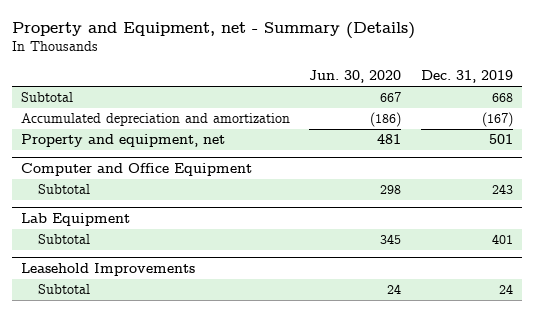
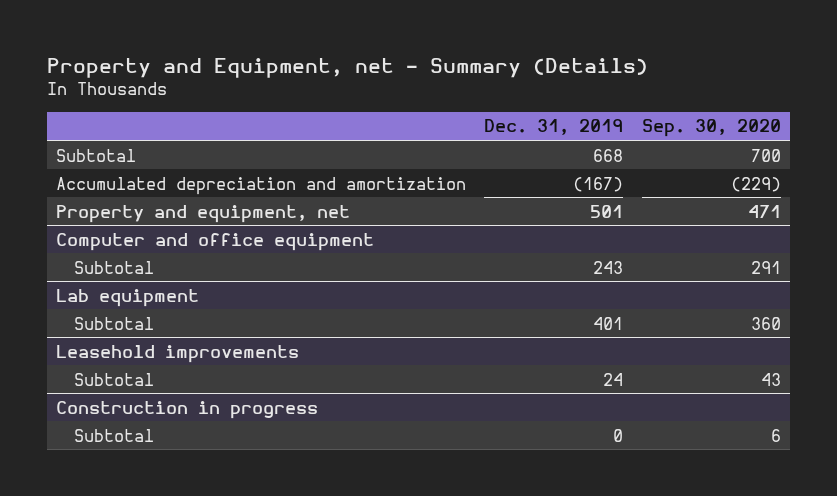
[309,70,402,84] Jun. 30, 2020 -> none
none -> [641,119,781,138] Sep. 30, 2020
[21,163,253,177] Computer and Office Equipment -> [55,232,374,251] Computer and office equipment
[21,213,131,227] Lab Equipment -> [55,288,199,307] Lab equipment
[21,263,196,277] Leasehold Improvements -> [55,344,299,363] Leasehold improvements
none -> [55,400,318,419] Construction in progress
none -> [74,428,155,442] Subtotal

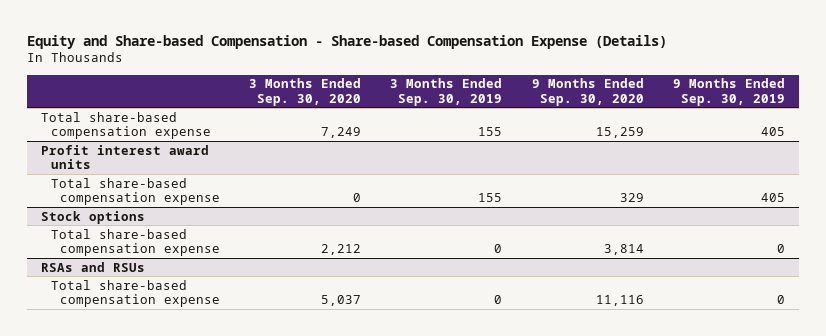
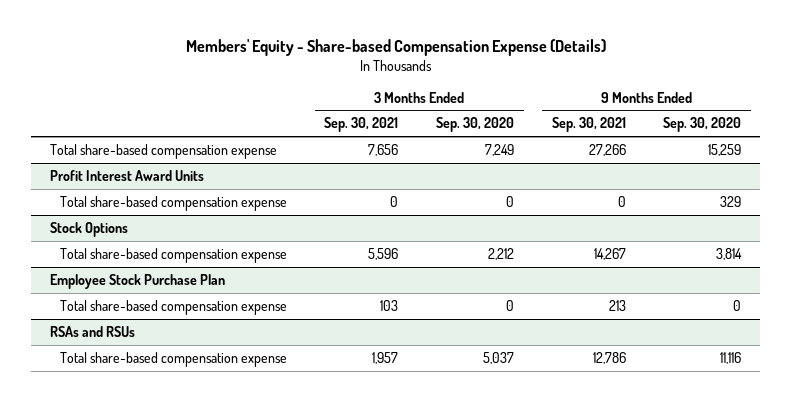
[26,34,667,49] Equity and Share-based Compensation - Share-based Compensation Expense (Details) -> [185,39,606,57] Members' Equity - Share-based Compensation Expense (Details)
[390,78,503,106] 3 Months Ended Sep. 30, 2019 -> none
[672,78,785,106] 9 Months Ended Sep. 30, 2019 -> none
none -> [324,117,399,133] Sep. 30, 2021
none -> [551,117,626,133] Sep. 30, 2021
[41,144,210,169] Profit interest award units -> [49,169,204,181] Profit Interest Award Units
[41,210,146,224] Stock options -> [49,221,128,237] Stock Options
none -> [49,273,225,289] Employee Stock Purchase Plan
none -> [59,299,287,315] Total share-based compensation expense

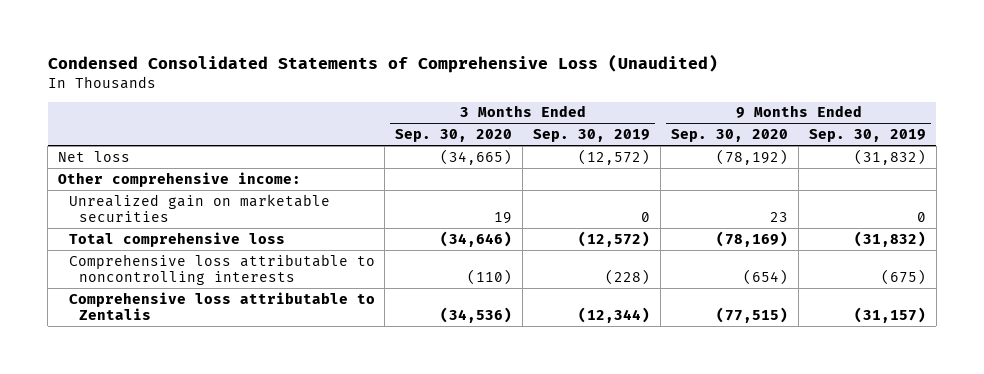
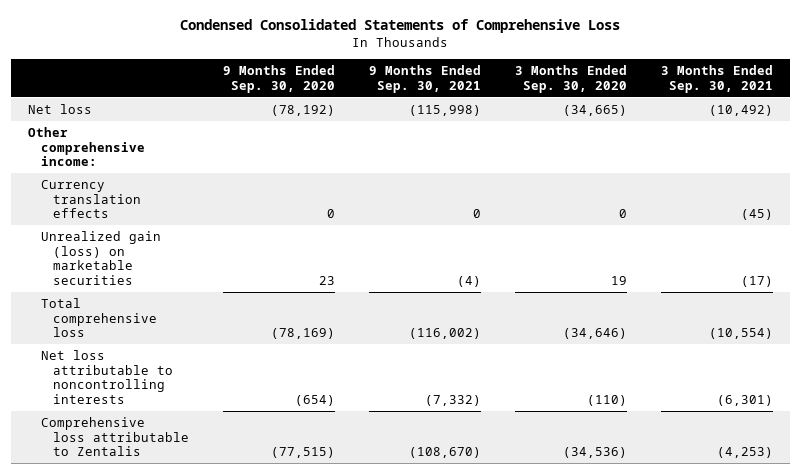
[47,54,718,74] Condensed Consolidated Statements of Comprehensive Loss (Unaudited) -> [180,19,621,34] Condensed Consolidated Statements of Comprehensive Loss
[533,129,651,143] Sep. 30, 2019 -> none
[809,129,927,143] Sep. 30, 2019 -> none
none -> [368,65,481,93] 9 Months Ended Sep. 30, 2021
none -> [660,65,773,93] 3 Months Ended Sep. 30, 2021
none -> [40,179,141,219] Currency translation effects
[68,193,330,222] Unrealized gain on marketable securities -> [40,230,161,286] Unrealized gain (loss) on marketable securities
[68,253,375,285] Comprehensive loss attributable to noncontrolling interests -> [40,349,173,405] Net loss attributable to noncontrolling interests

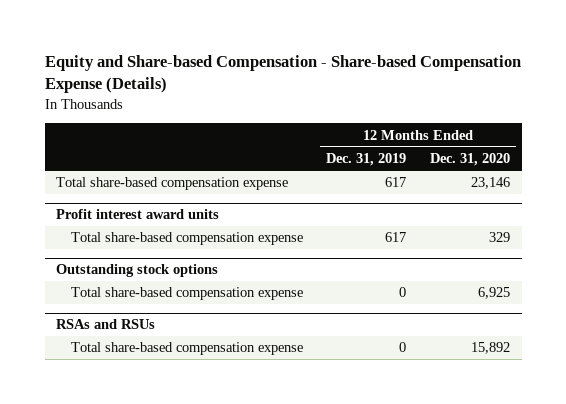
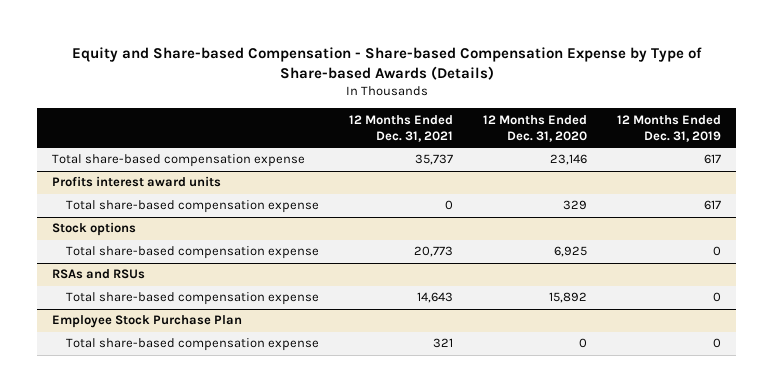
[44,54,521,94] Equity and Share-based Compensation - Share-based Compensation Expense (Details) -> [71,46,702,80] Equity and Share-based Compensation - Share-based Compensation Expense by Type of Share-based Awards (Details)
none -> [348,114,453,142] 12 Months Ended Dec. 31, 2021
[56,209,220,220] Profit interest award units -> [52,176,222,188] Profits interest award units
[56,264,219,278] Outstanding stock options -> [52,222,137,237] Stock options
none -> [52,315,243,329] Employee Stock Purchase Plan
none -> [65,338,319,352] Total share-based compensation expense

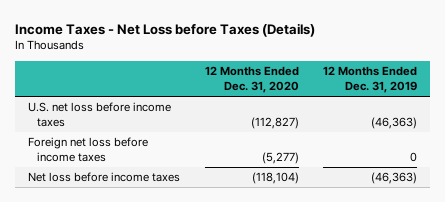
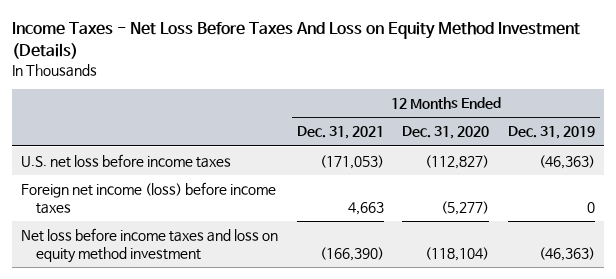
[15,22,316,37] Income Taxes - Net Loss before Taxes (Details) -> [11,21,580,59] Income Taxes - Net Loss Before Taxes And Loss on Equity Method Investment (Details)
none -> [296,126,384,140] Dec. 31, 2021
[27,137,148,162] Foreign net loss before income taxes -> [21,182,277,214] Foreign net income (loss) before income taxes
[27,172,180,183] Net loss before income taxes -> [21,228,279,263] Net loss before income taxes and loss on equity method investment

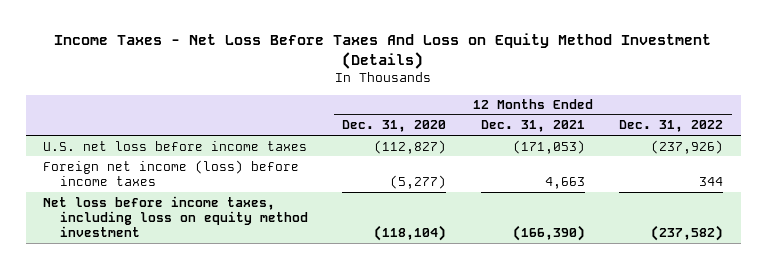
[508,126,596,140] Dec. 31, 2019 -> none
none -> [619,120,724,133] Dec. 31, 2022
[21,228,279,263] Net loss before income taxes and loss on equity method investment -> [42,195,308,238] Net loss before income taxes, including loss on equity method investment

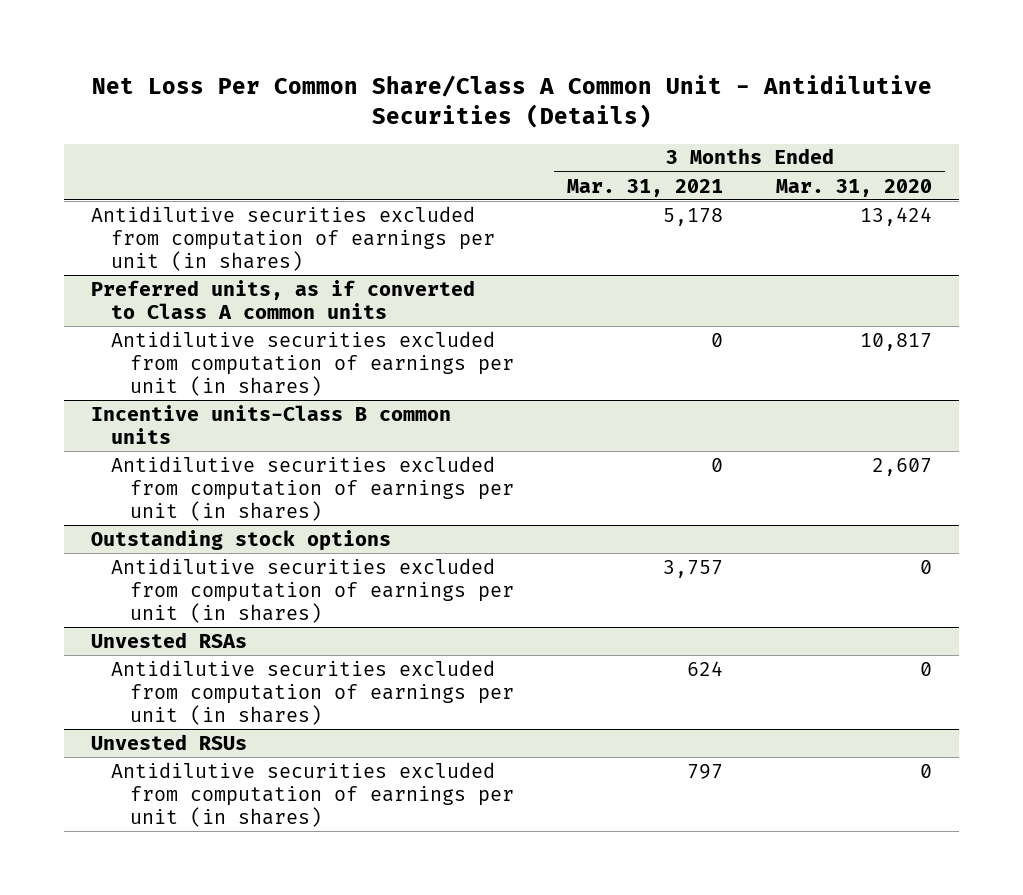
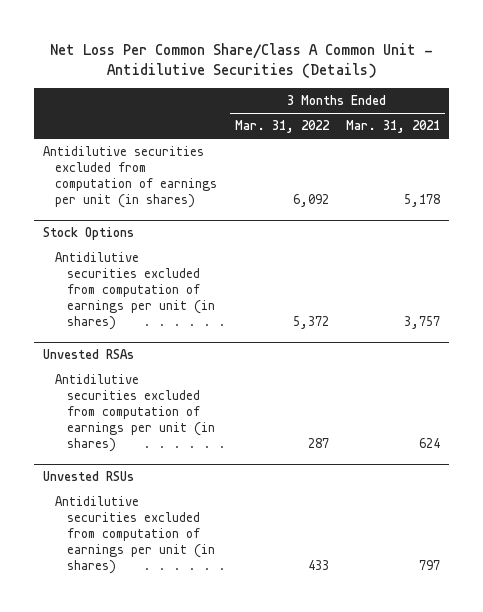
[776,178,933,197] Mar. 31, 2020 -> none
none -> [234,120,330,134] Mar. 31, 2022
[90,279,475,319] Preferred units, as if converted to Class A common units -> none
[110,330,515,397] Antidilutive securities excluded from computation of earnings per unit (in shares) -> none
[90,404,451,444] Incentive units-Class B common units -> none
[110,455,515,522] Antidilutive securities excluded from computation of earnings per unit (in shares) -> none
[90,529,391,551] Outstanding stock options -> [42,227,134,241] Stock Options

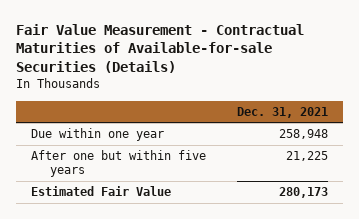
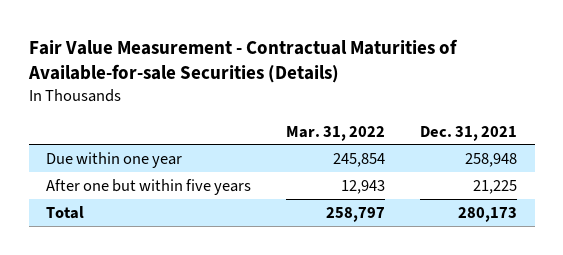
none -> [286,125,386,141] Mar. 31, 2022
[31,186,172,197] Estimated Fair Value -> [46,205,85,219] Total

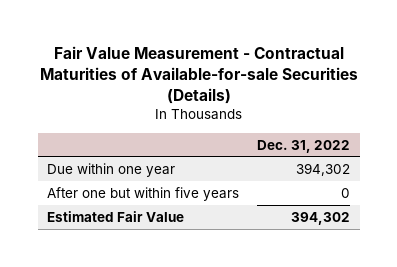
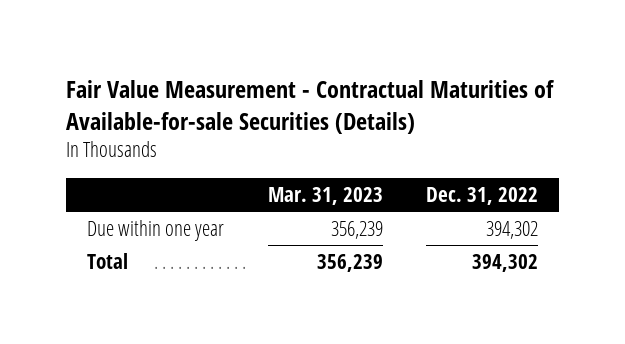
none -> [267,186,383,205] Mar. 31, 2023
[46,186,239,201] After one but within five years -> none
[46,210,184,222] Estimated Fair Value -> [87,252,129,269] Total

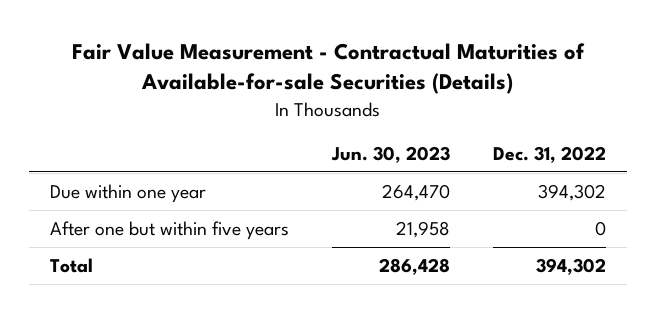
[267,186,383,205] Mar. 31, 2023 -> none
none -> [331,145,451,163] Jun. 30, 2023
none -> [50,220,290,240] After one but within five years

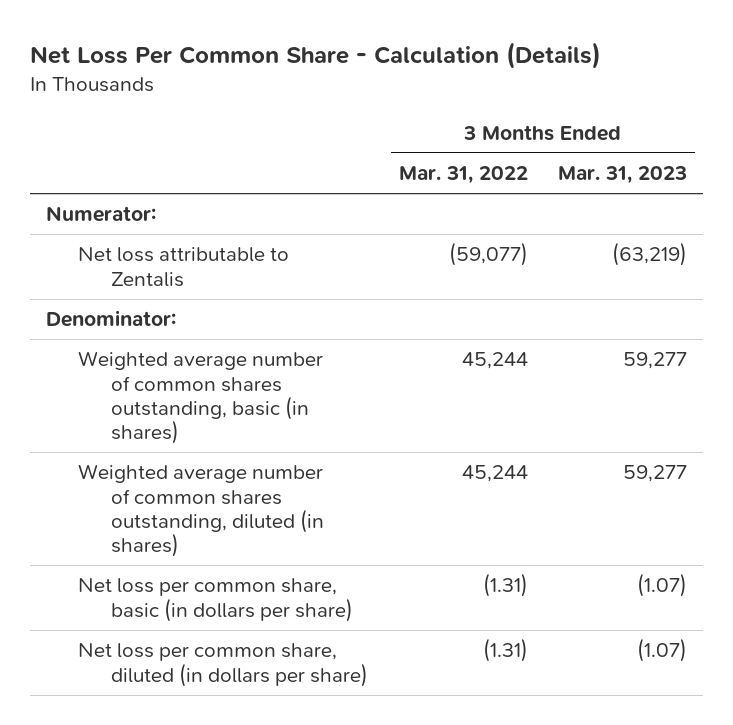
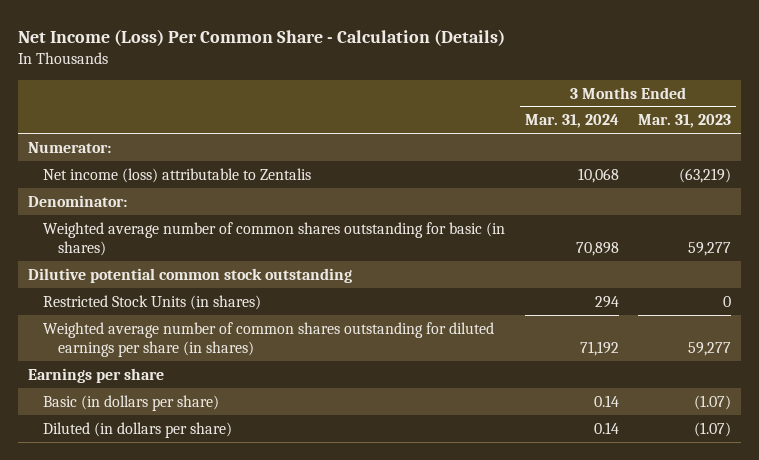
[30,41,602,69] Net Loss Per Common Share - Calculation (Details) -> [18,28,506,46] Net Income (Loss) Per Common Share - Calculation (Details)
[398,166,528,185] Mar. 31, 2022 -> none
none -> [524,114,619,129] Mar. 31, 2024
[78,247,290,287] Net loss attributable to Zentalis -> [43,167,312,183] Net income (loss) attributable to Zentalis
[78,351,324,445] Weighted average number of common shares outstanding, basic (in shares) -> [43,221,506,256] Weighted average number of common shares outstanding for basic (in shares)
none -> [28,267,353,283] Dilutive potential common stock outstanding
none -> [43,294,262,310] Restricted Stock Units (in shares)
[78,464,324,558] Weighted average number of common shares outstanding, diluted (in shares) -> [43,321,495,357] Weighted average number of common shares outstanding for diluted earnings per share (in shares)
none -> [28,367,165,383] Earnings per share
[78,578,353,622] Net loss per common share, basic (in dollars per share) -> [43,394,220,411] Basic (in dollars per share)
[78,643,368,687] Net loss per common share, diluted (in dollars per share) -> [43,421,233,438] Diluted (in dollars per share)

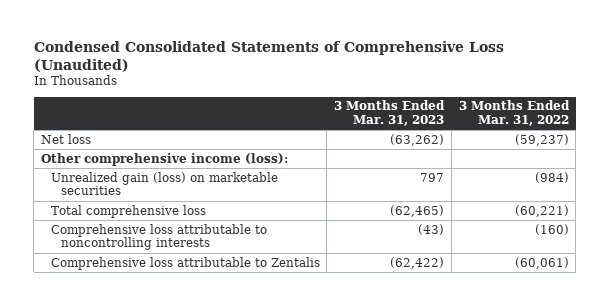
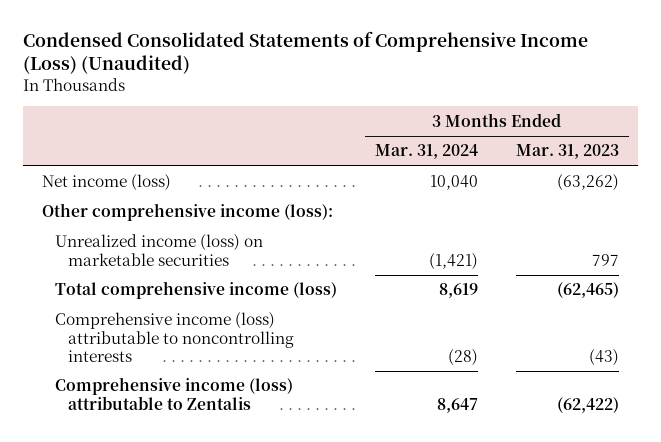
[33,40,504,72] Condensed Consolidated Statements of Comprehensive Loss (Unaudited) -> [22,30,588,75] Condensed Consolidated Statements of Comprehensive Income (Loss) (Unaudited)
[458,100,570,127] 3 Months Ended Mar. 31, 2022 -> none
none -> [374,144,478,160] Mar. 31, 2024
[40,133,91,144] Net loss -> [41,174,171,192] Net income (loss)
[50,171,278,196] Unrealized gain (loss) on marketable securities -> [54,234,263,266] Unrealized income (loss) on marketable securities
[50,204,206,218] Total comprehensive loss -> [54,281,337,300] Total comprehensive income (loss)
[50,223,267,251] Comprehensive loss attributable to noncontrolling interests -> [54,312,294,363] Comprehensive income (loss) attributable to noncontrolling interests
[50,256,320,270] Comprehensive loss attributable to Zentalis -> [54,377,293,410] Comprehensive income (loss) attributable to Zentalis

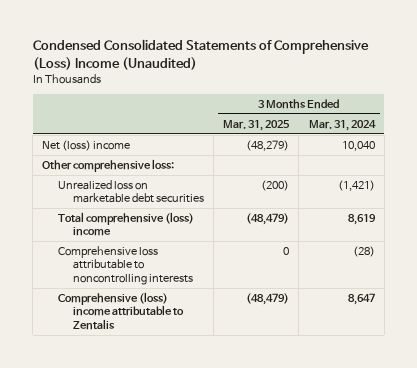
[22,30,588,75] Condensed Consolidated Statements of Comprehensive Income (Loss) (Unaudited) -> [32,39,369,70] Condensed Consolidated Statements of Comprehensive (Loss) Income (Unaudited)
[516,144,620,160] Mar. 31, 2023 -> none
none -> [223,119,291,131] Mar. 31, 2025
[41,174,171,192] Net income (loss) -> [42,139,131,151] Net (loss) income
[41,203,333,222] Other comprehensive income (loss): -> [42,158,175,172] Other comprehensive loss:
[54,234,263,266] Unrealized income (loss) on marketable securities -> [57,179,204,204] Unrealized loss on marketable debt securities
[54,281,337,300] Total comprehensive income (loss) -> [57,211,194,237] Total comprehensive (loss) income
[54,312,294,363] Comprehensive income (loss) attributable to noncontrolling interests -> [57,245,193,285] Comprehensive loss attributable to noncontrolling interests
[54,377,293,410] Comprehensive income (loss) attributable to Zentalis -> [57,291,184,330] Comprehensive (loss) income attributable to Zentalis

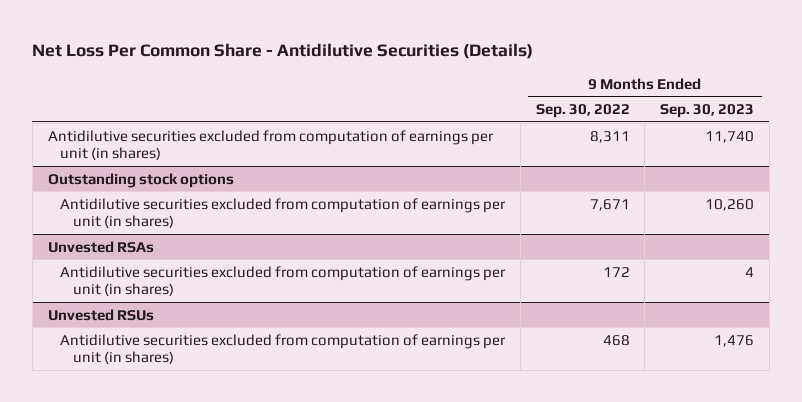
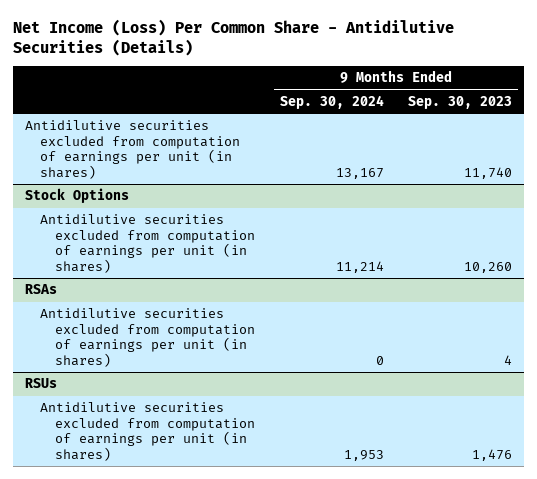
[32,42,534,59] Net Loss Per Common Share - Antidilutive Securities (Details) -> [12,18,454,57] Net Income (Loss) Per Common Share - Antidilutive Securities (Details)
[535,104,630,119] Sep. 30, 2022 -> none
none -> [279,95,384,110] Sep. 30, 2024
[47,172,234,188] Outstanding stock options -> [24,188,129,204] Stock Options
[47,240,154,253] Unvested RSAs -> [24,284,57,295] RSAs
[47,308,154,321] Unvested RSUs -> [24,378,57,389] RSUs

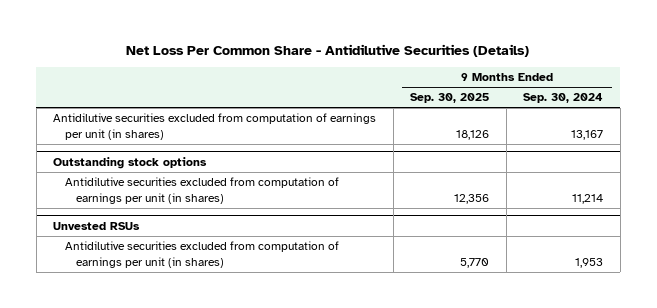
[12,18,454,57] Net Income (Loss) Per Common Share - Antidilutive Securities (Details) -> [126,44,530,58] Net Loss Per Common Share - Antidilutive Securities (Details)
[407,96,512,110] Sep. 30, 2023 -> none
none -> [410,93,490,104] Sep. 30, 2025
[24,188,129,204] Stock Options -> [53,156,208,169] Outstanding stock options
[24,284,57,295] RSAs -> none
[40,308,256,367] Antidilutive securities excluded from computation of earnings per unit (in shares) -> none
[24,378,57,389] RSUs -> [53,221,141,230] Unvested RSUs

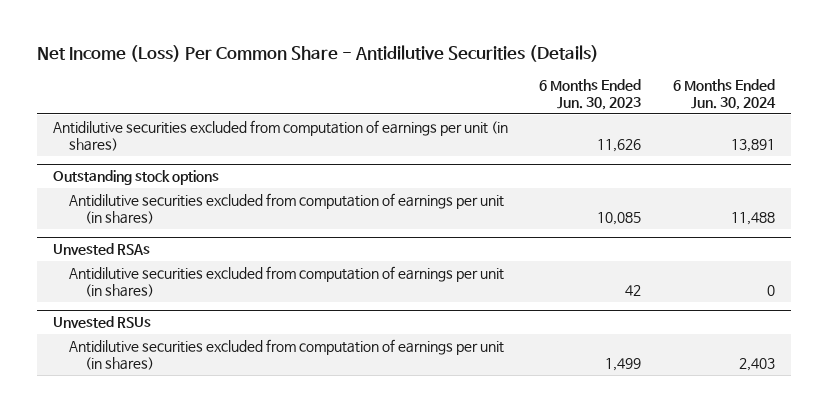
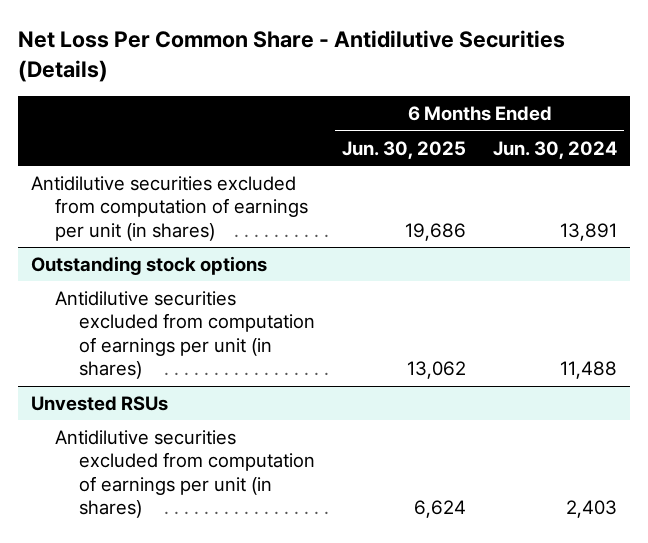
[36,44,599,62] Net Income (Loss) Per Common Share - Antidilutive Securities (Details) -> [17,30,565,83] Net Loss Per Common Share - Antidilutive Securities (Details)
[539,78,642,111] 6 Months Ended Jun. 30, 2023 -> none
none -> [342,140,467,159] Jun. 30, 2025
[52,243,150,256] Unvested RSAs -> none
[68,265,504,298] Antidilutive securities excluded from computation of earnings per unit (in shares) -> none

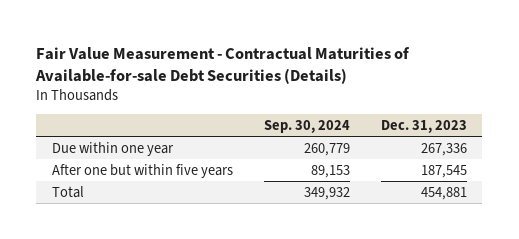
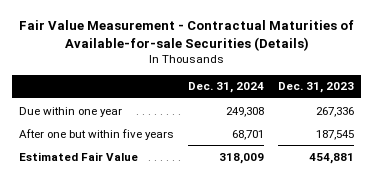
[35,46,411,84] Fair Value Measurement - Contractual Maturities of Available-for-sale Debt Securities (Details) -> [18,20,354,51] Fair Value Measurement - Contractual Maturities of Available-for-sale Securities (Details)
[263,120,350,134] Sep. 30, 2024 -> none
none -> [188,82,265,94] Dec. 31, 2024
[51,185,84,198] Total -> [19,151,139,161] Estimated Fair Value

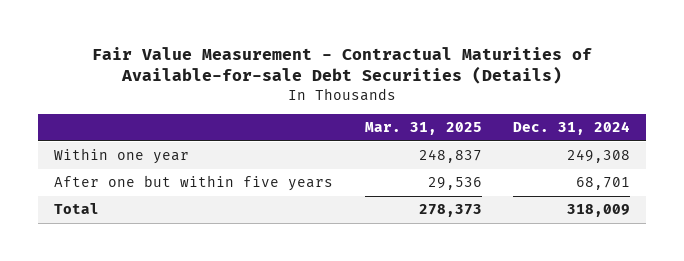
[18,20,354,51] Fair Value Measurement - Contractual Maturities of Available-for-sale Securities (Details) -> [92,46,593,85] Fair Value Measurement - Contractual Maturities of Available-for-sale Debt Securities (Details)
[278,82,355,94] Dec. 31, 2023 -> none
none -> [364,121,482,135] Mar. 31, 2025
[19,106,123,117] Due within one year -> [54,148,190,165] Within one year
[19,151,139,161] Estimated Fair Value -> [54,203,100,215] Total

